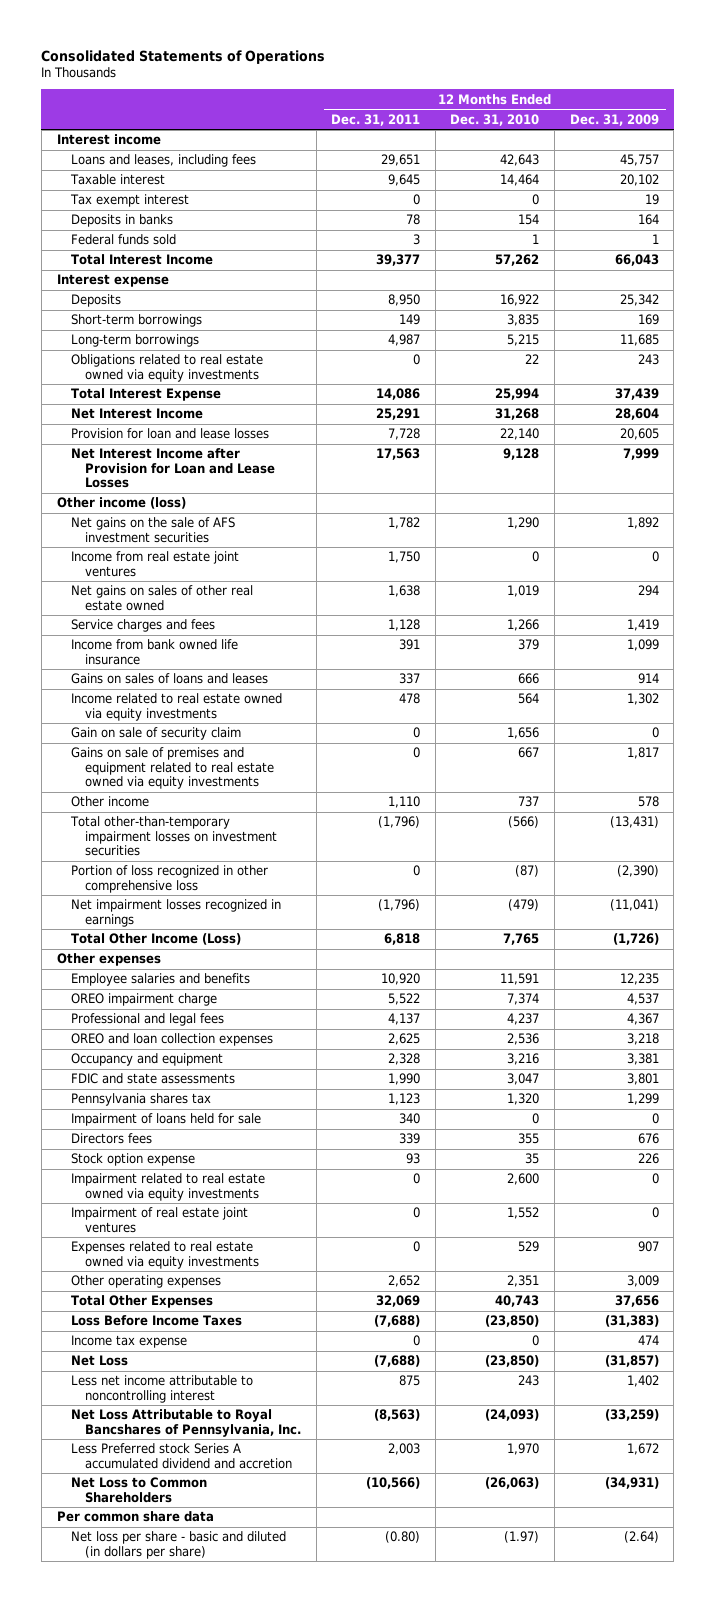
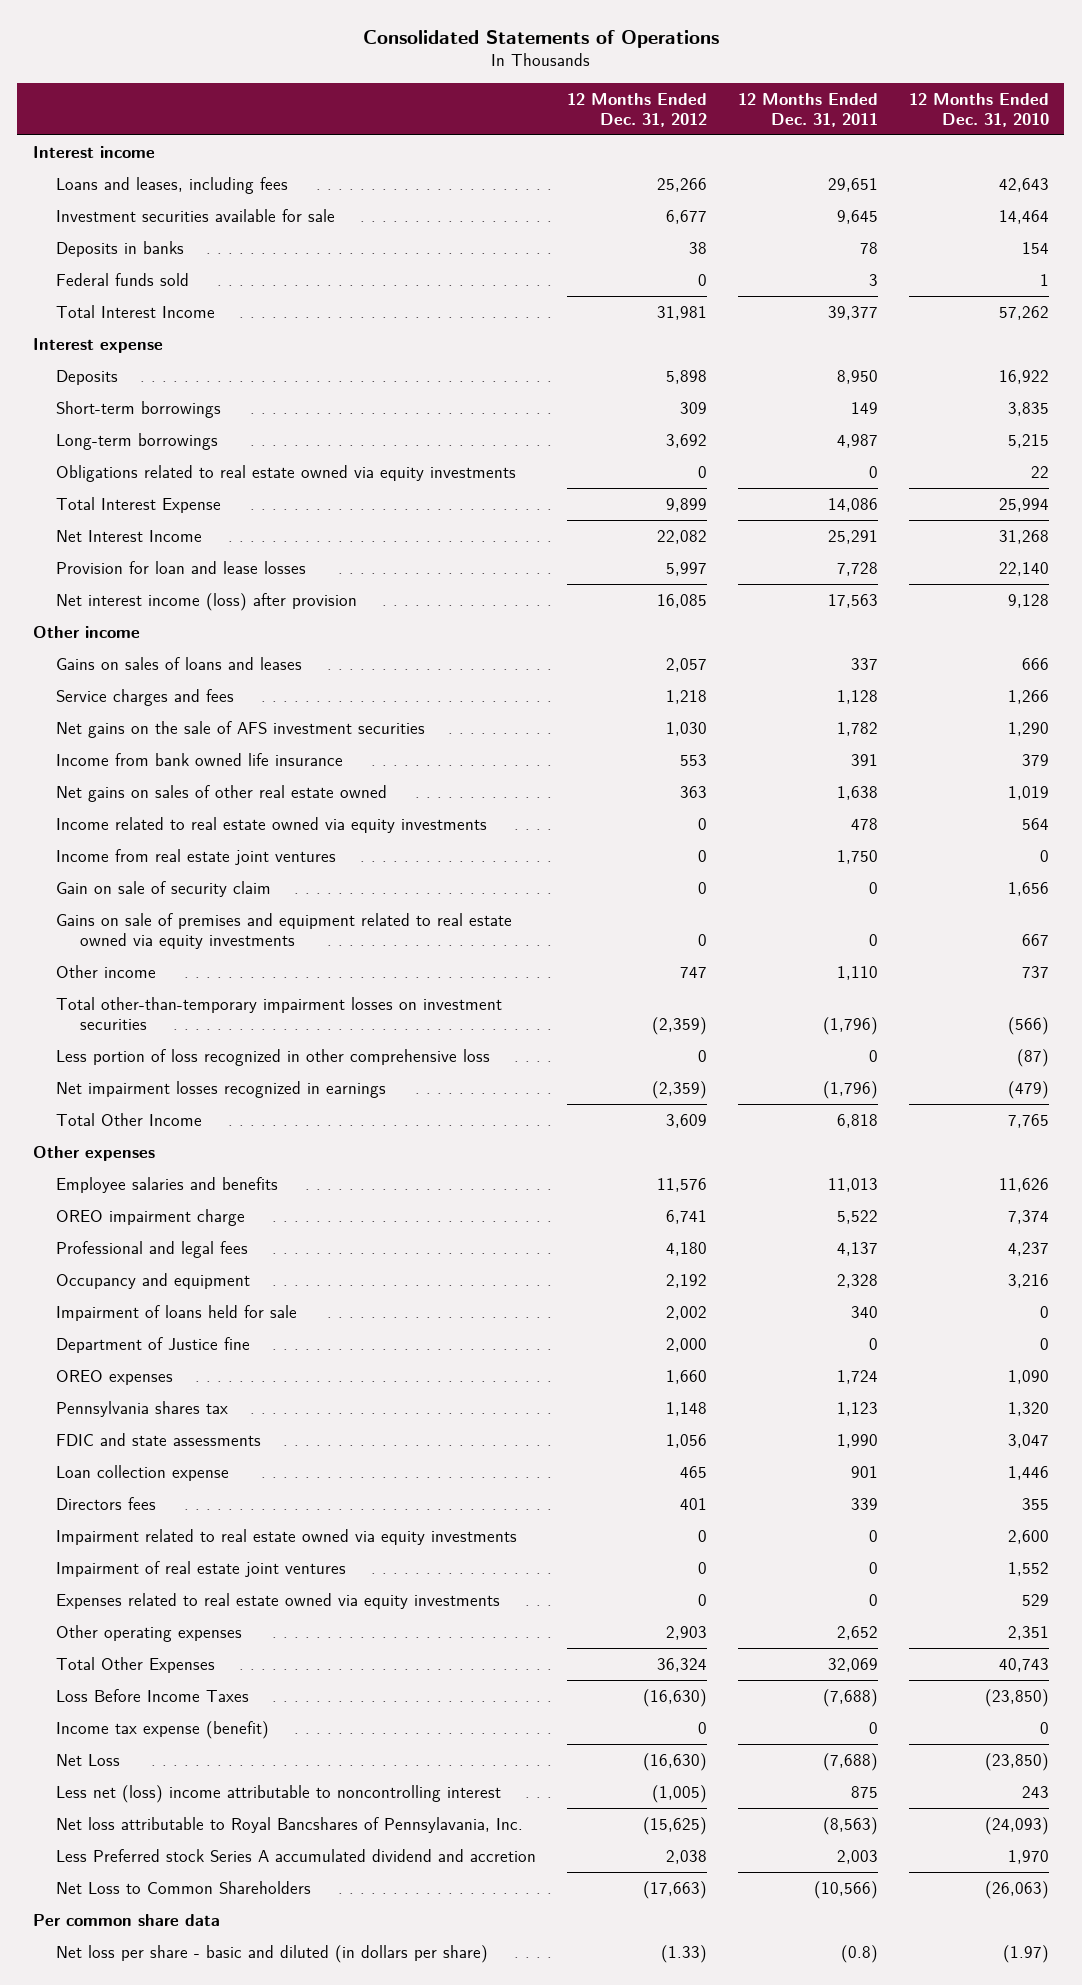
[569,113,659,126] Dec. 31, 2009 -> none
none -> [567,92,708,127] 12 Months Ended Dec. 31, 2012
[69,194,189,208] Tax exempt interest -> none
[69,174,165,186] Taxable interest -> [56,208,336,222] Investment securities available for sale
[70,448,276,489] Net Interest Income after Provision for Loan and Lease Losses -> [56,592,358,611] Net interest income (loss) after provision
[56,497,186,510] Other income (loss) -> [32,625,140,638] Other income
[70,673,268,685] Gains on sales of loans and leases -> [56,656,303,670] Gains on sales of loans and leases
[70,517,235,543] Net gains on the sale of AFS investment securities -> [56,720,426,738] Net gains on the sale of AFS investment securities
[70,585,253,611] Net gains on sales of other real estate owned -> [56,784,388,802] Net gains on sales of other real estate owned
[70,551,239,577] Income from real estate joint ventures -> [56,848,337,865] Income from real estate joint ventures
[70,865,268,893] Portion of loss recognized in other comprehensive loss -> [56,1048,491,1066] Less portion of loss recognized in other comprehensive loss
[70,933,241,946] Total Other Income (Loss) -> [56,1112,203,1126] Total Other Income
[381,973,421,986] 10,920 -> [828,1177,879,1192] 11,013
[500,973,540,986] 11,591 -> [998,1177,1049,1192] 11,626
[70,1033,273,1047] OREO and loan collection expenses -> none
none -> [56,1336,251,1353] Department of Justice fine
none -> [56,1369,174,1385] OREO expenses
[70,1093,211,1107] Pennsylvania shares tax -> [56,1400,229,1417] Pennsylvania shares tax
[70,1073,235,1085] FDIC and state assessments -> [56,1432,262,1446] FDIC and state assessments
none -> [56,1464,230,1481] Loan collection expense
[70,1153,195,1167] Stock option expense -> none
[70,1335,187,1349] Income tax expense -> [56,1720,270,1739] Income tax expense (benefit)
[70,1375,253,1403] Less net income attributable to noncontrolling interest -> [56,1784,502,1803] Less net (loss) income attributable to noncontrolling interest
[70,1409,302,1437] Net Loss Attributable to Royal Bancshares of Pennsylvania, Inc. -> [56,1816,524,1833] Net loss attributable to Royal Bancshares of Pennsylavania, Inc.
[385,1531,421,1544] (0.80) -> [841,1944,879,1963] (0.8)

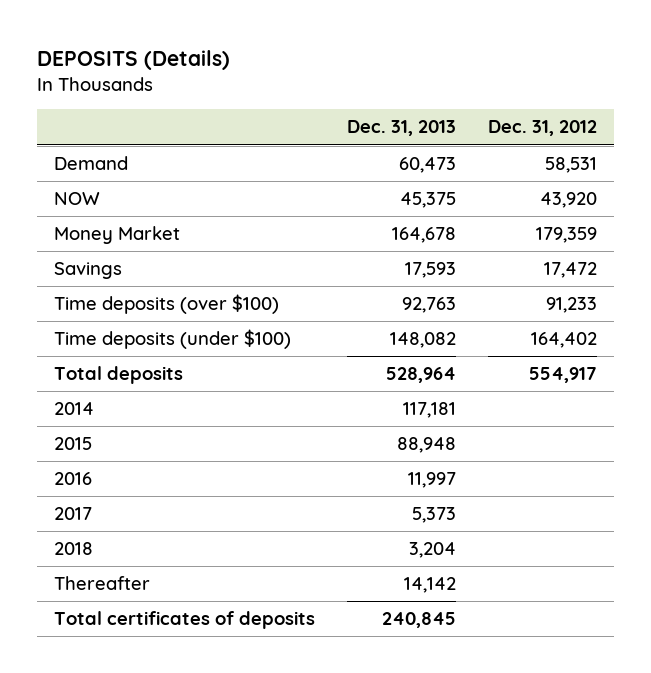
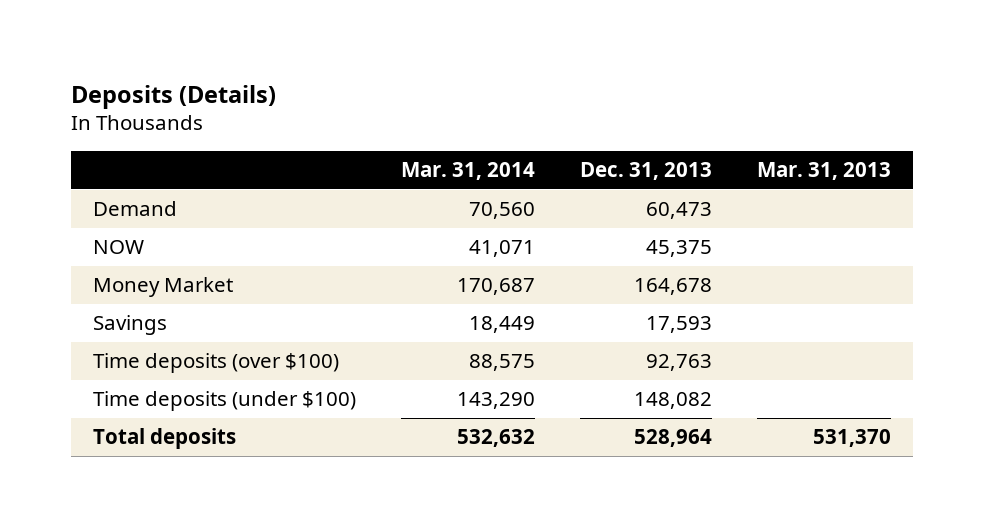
[37,49,231,70] DEPOSITS (Details) -> [70,84,276,109] Deposits (Details)
[488,120,598,137] Dec. 31, 2012 -> none
none -> [401,161,536,180] Mar. 31, 2014
none -> [756,161,891,180] Mar. 31, 2013
[53,402,94,416] 2014 -> none
[53,437,92,451] 2015 -> none
[53,472,92,486] 2016 -> none
[53,507,92,521] 2017 -> none
[53,542,93,556] 2018 -> none
[53,576,150,591] Thereafter -> none
[53,611,315,630] Total certificates of deposits -> none

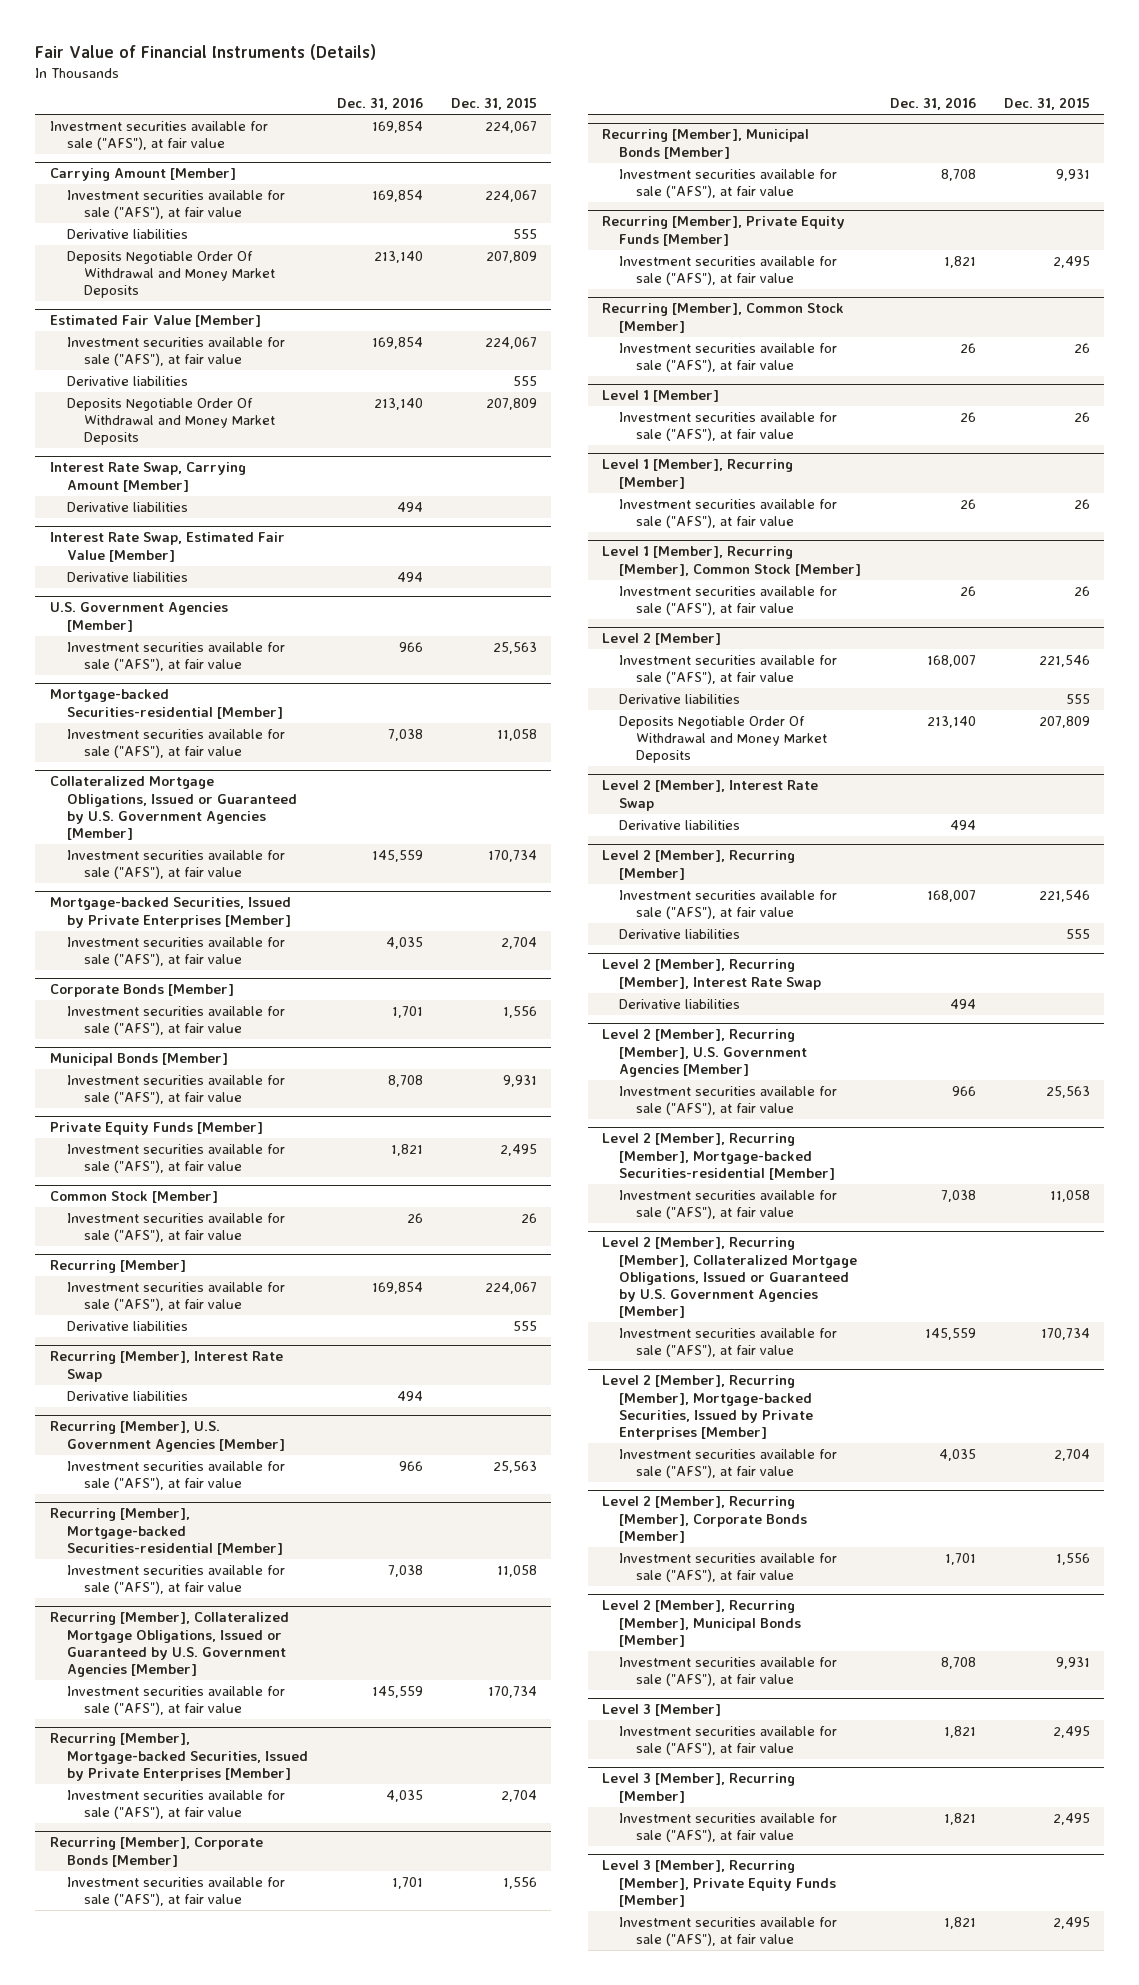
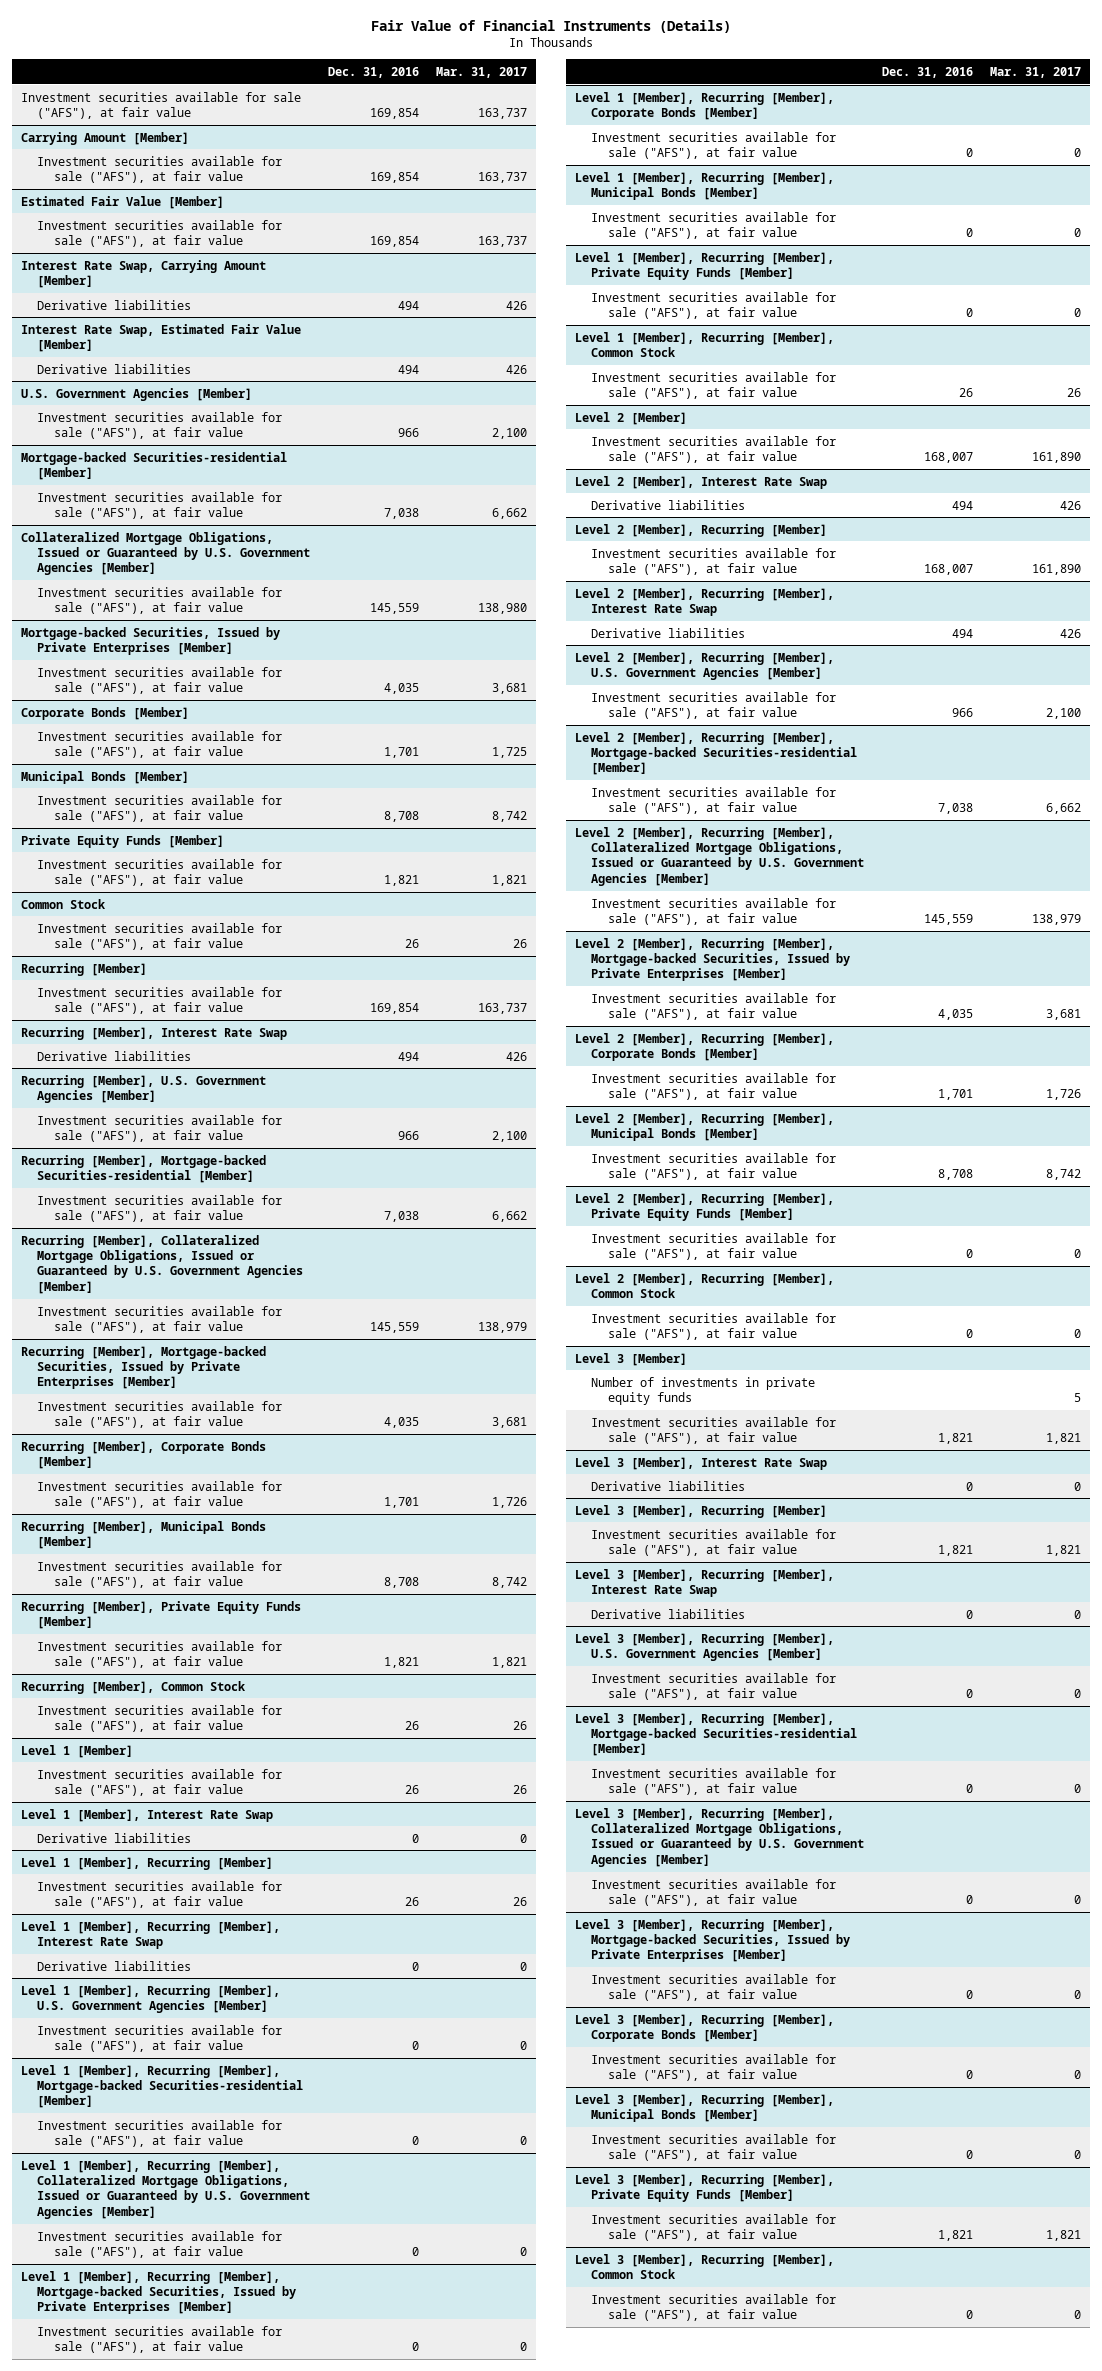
[451,97,538,111] Dec. 31, 2015 -> none
none -> [436,67,528,79] Mar. 31, 2017
[66,228,188,239] Derivative liabilities -> none
[66,250,275,299] Deposits Negotiable Order Of Withdrawal and Money Market Deposits -> none
[66,375,188,386] Derivative liabilities -> none
[66,397,275,446] Deposits Negotiable Order Of Withdrawal and Money Market Deposits -> none
[49,1191,218,1204] Common Stock [Member] -> [20,898,106,909] Common Stock
[66,1320,188,1331] Derivative liabilities -> none
[602,303,845,333] Recurring [Member], Common Stock [Member] -> [20,1680,246,1694] Recurring [Member], Common Stock
none -> [20,1808,273,1822] Level 1 [Member], Interest Rate Swap
none -> [37,1832,192,1843] Derivative liabilities
none -> [20,1920,280,1949] Level 1 [Member], Recurring [Member], Interest Rate Swap
none -> [37,1960,192,1971] Derivative liabilities
none -> [20,1984,280,2013] Level 1 [Member], Recurring [Member], U.S. Government Agencies [Member]
none -> [37,2024,283,2052] Investment securities available for sale ("AFS"), at fair value
none -> [20,2064,304,2109] Level 1 [Member], Recurring [Member], Mortgage-backed Securities-residential [Member]
none -> [37,2119,283,2147] Investment securities available for sale ("AFS"), at fair value
none -> [20,2159,311,2219] Level 1 [Member], Recurring [Member], Collateralized Mortgage Obligations, Issued or Guaranteed by U.S. Government Agencies [Member]
none -> [37,2230,283,2258] Investment securities available for sale ("AFS"), at fair value
none -> [20,2270,297,2315] Level 1 [Member], Recurring [Member], Mortgage-backed Securities, Issued by Private Enterprises [Member]
none -> [37,2325,283,2353] Investment securities available for sale ("AFS"), at fair value
none -> [574,91,834,120] Level 1 [Member], Recurring [Member], Corporate Bonds [Member]
none -> [591,131,837,159] Investment securities available for sale ("AFS"), at fair value
none -> [574,171,834,200] Level 1 [Member], Recurring [Member], Municipal Bonds [Member]
none -> [591,211,837,239] Investment securities available for sale ("AFS"), at fair value
none -> [574,251,834,280] Level 1 [Member], Recurring [Member], Private Equity Funds [Member]
none -> [591,291,837,319] Investment securities available for sale ("AFS"), at fair value
[602,546,862,576] Level 1 [Member], Recurring [Member], Common Stock [Member] -> [574,331,834,357] Level 1 [Member], Recurring [Member], Common Stock
[619,693,741,704] Derivative liabilities -> none
[619,715,828,764] Deposits Negotiable Order Of Withdrawal and Money Market Deposits -> none
[619,928,741,939] Derivative liabilities -> none
none -> [574,1192,834,1221] Level 2 [Member], Recurring [Member], Private Equity Funds [Member]
none -> [591,1232,837,1260] Investment securities available for sale ("AFS"), at fair value
none -> [574,1272,834,1298] Level 2 [Member], Recurring [Member], Common Stock
none -> [591,1312,837,1340] Investment securities available for sale ("AFS"), at fair value
none -> [591,1376,816,1405] Number of investments in private equity funds
none -> [574,1456,827,1470] Level 3 [Member], Interest Rate Swap
none -> [591,1480,746,1491] Derivative liabilities
none -> [574,1568,834,1597] Level 3 [Member], Recurring [Member], Interest Rate Swap
none -> [591,1608,746,1619] Derivative liabilities
none -> [574,1632,834,1661] Level 3 [Member], Recurring [Member], U.S. Government Agencies [Member]
none -> [591,1672,837,1700] Investment securities available for sale ("AFS"), at fair value
none -> [574,1712,858,1757] Level 3 [Member], Recurring [Member], Mortgage-backed Securities-residential [Member]
none -> [591,1767,837,1795] Investment securities available for sale ("AFS"), at fair value
none -> [574,1807,865,1867] Level 3 [Member], Recurring [Member], Collateralized Mortgage Obligations, Issued or Guaranteed by U.S. Government Agencies [Member]
none -> [591,1878,837,1906] Investment securities available for sale ("AFS"), at fair value
none -> [574,1918,851,1963] Level 3 [Member], Recurring [Member], Mortgage-backed Securities, Issued by Private Enterprises [Member]
none -> [591,1973,837,2001] Investment securities available for sale ("AFS"), at fair value
none -> [574,2013,834,2042] Level 3 [Member], Recurring [Member], Corporate Bonds [Member]
none -> [591,2053,837,2081] Investment securities available for sale ("AFS"), at fair value
none -> [574,2093,834,2122] Level 3 [Member], Recurring [Member], Municipal Bonds [Member]
none -> [591,2133,837,2161] Investment securities available for sale ("AFS"), at fair value
none -> [574,2253,834,2279] Level 3 [Member], Recurring [Member], Common Stock
none -> [591,2293,837,2321] Investment securities available for sale ("AFS"), at fair value

